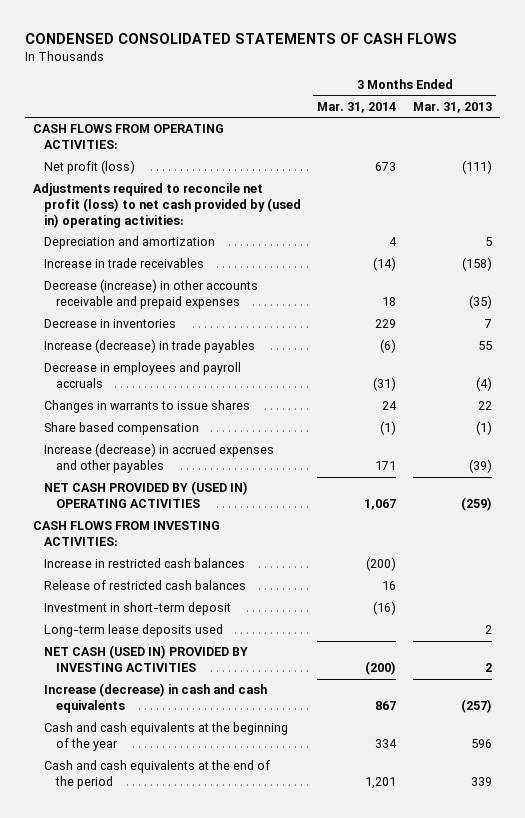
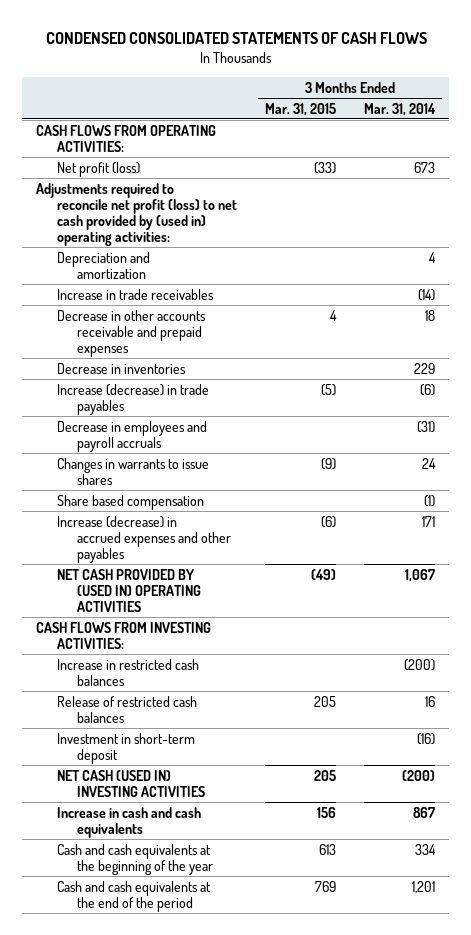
[412,101,492,113] Mar. 31, 2013 -> none
none -> [264,102,336,116] Mar. 31, 2015
[44,279,259,310] Decrease (increase) in other accounts receivable and prepaid expenses -> [56,309,206,357] Decrease in other accounts receivable and prepaid expenses
[44,624,224,638] Long-term lease deposits used -> none
[44,645,249,673] NET CASH (USED IN) PROVIDED BY INVESTING ACTIVITIES -> [56,769,206,797] NET CASH (USED IN) INVESTING ACTIVITIES
[44,683,268,714] Increase (decrease) in cash and cash equivalents -> [56,806,201,838] Increase in cash and cash equivalents

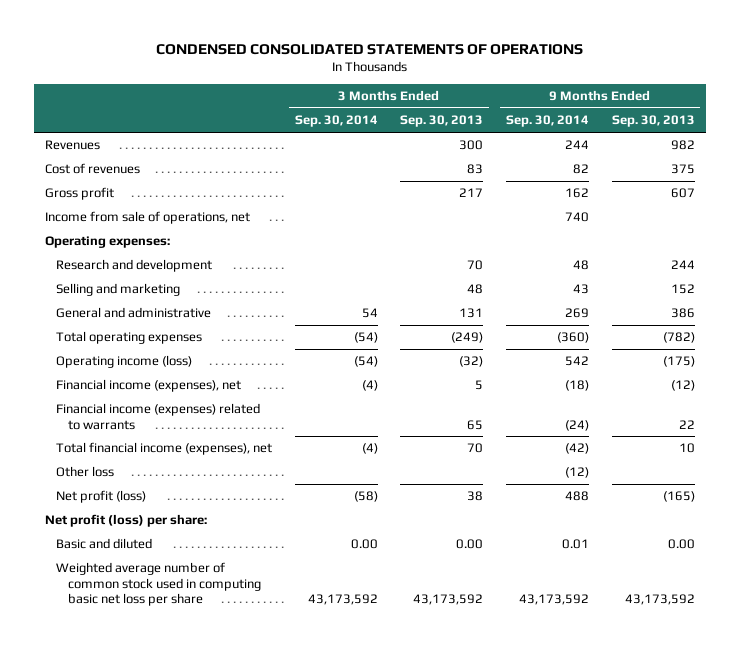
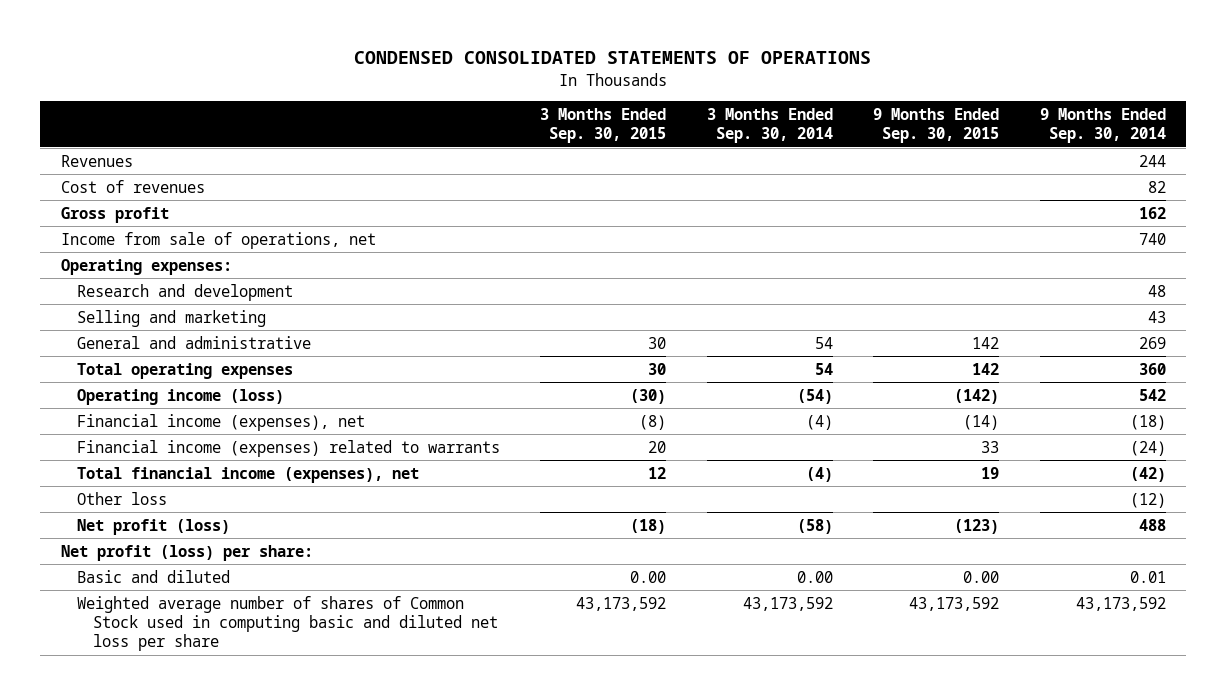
[400,115,484,128] Sep. 30, 2013 -> none
[611,115,695,128] Sep. 30, 2013 -> none
none -> [540,107,667,144] 3 Months Ended Sep. 30, 2015
none -> [873,107,1000,144] 9 Months Ended Sep. 30, 2015
[353,332,378,344] (54) -> [814,362,833,375] 54
[556,332,589,344] (360) -> [1138,362,1166,375] 360
[56,562,261,606] Weighted average number of common stock used in computing basic net loss per share -> [76,595,499,651] Weighted average number of shares of Common Stock used in computing basic and diluted net loss per share

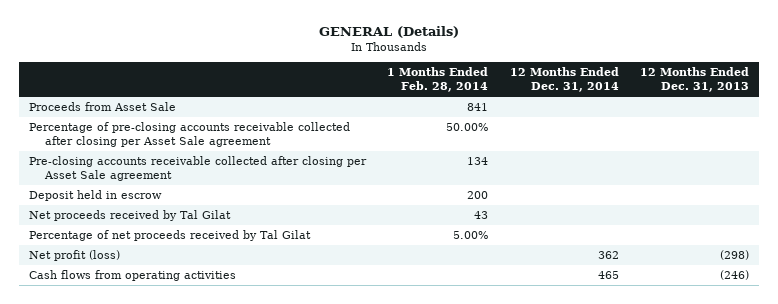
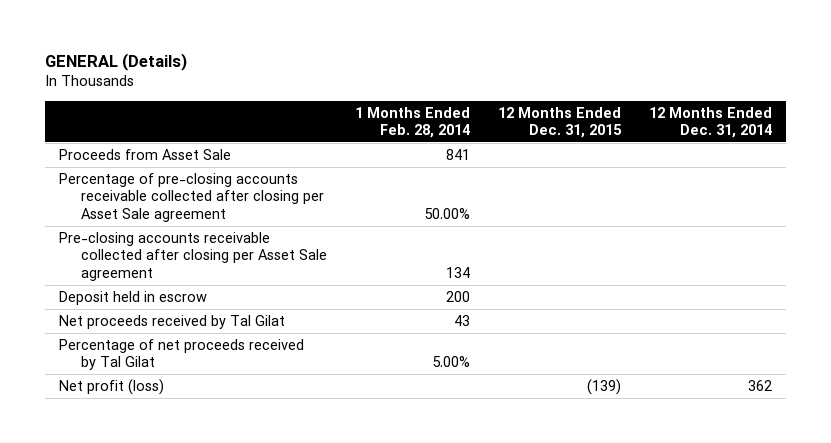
[639,67,749,93] 12 Months Ended Dec. 31, 2013 -> none
none -> [498,106,623,139] 12 Months Ended Dec. 31, 2015
[29,270,237,282] Cash flows from operating activities -> none

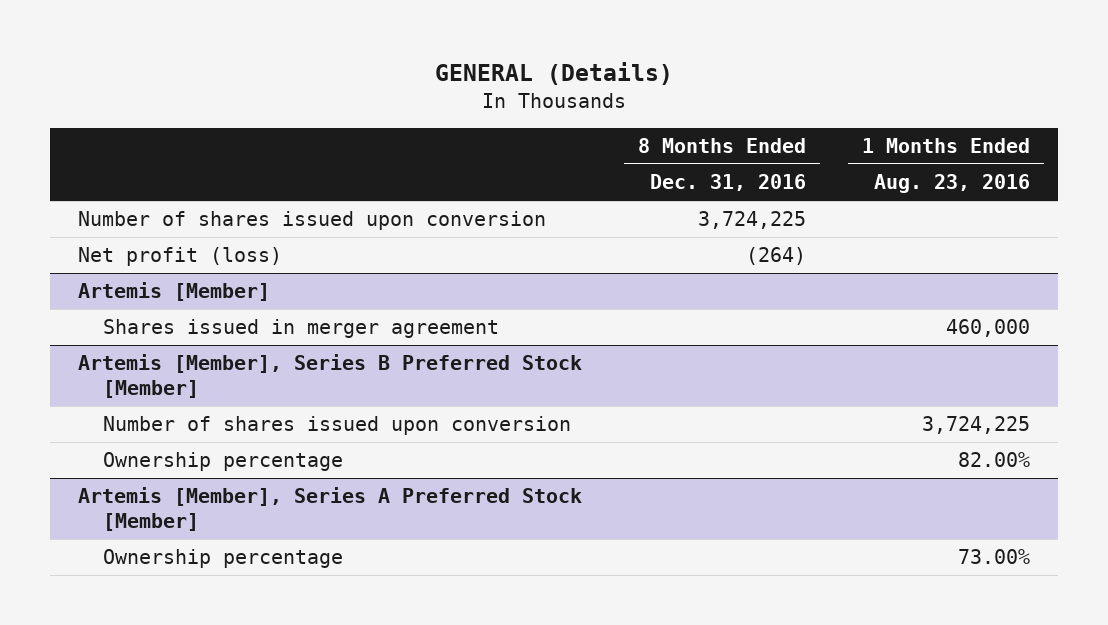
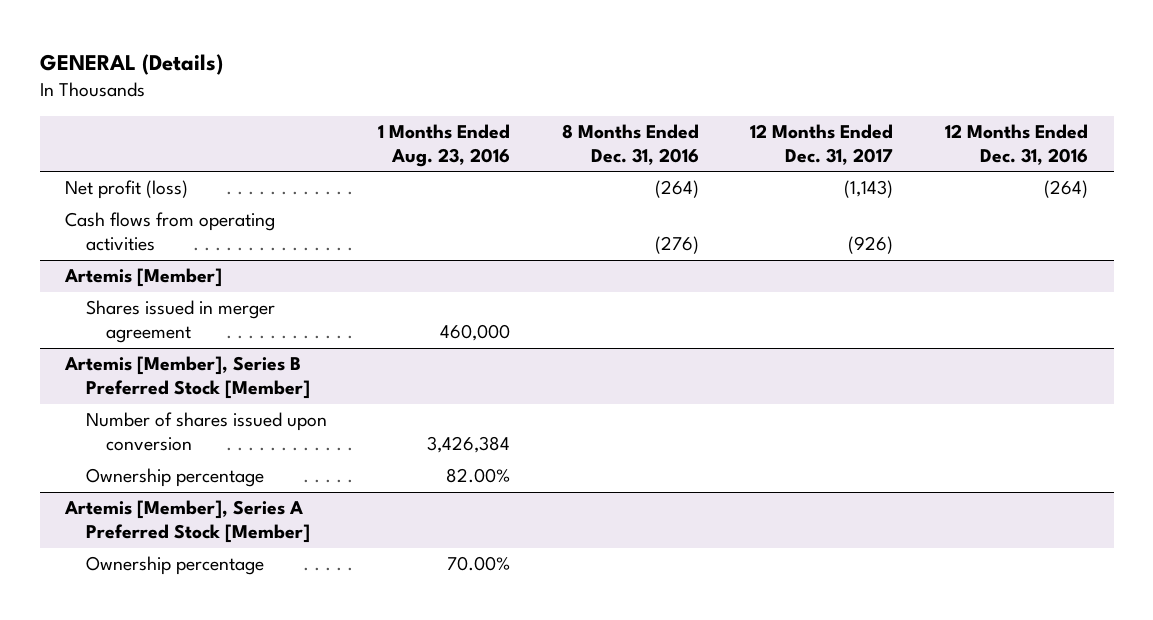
none -> [750,123,894,165] 12 Months Ended Dec. 31, 2017
none -> [944,123,1088,165] 12 Months Ended Dec. 31, 2016
[77,211,546,231] Number of shares issued upon conversion -> none
none -> [65,212,276,252] Cash flows from operating activities
[922,416,1031,435] 3,724,225 -> [427,436,511,454] 3,426,384
[958,549,1031,565] 73.00% -> [447,556,511,572] 70.00%

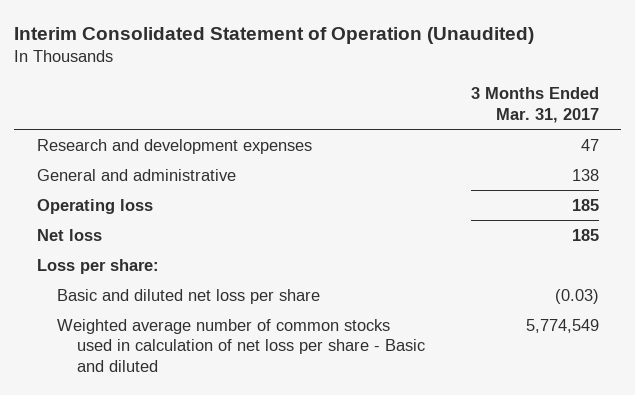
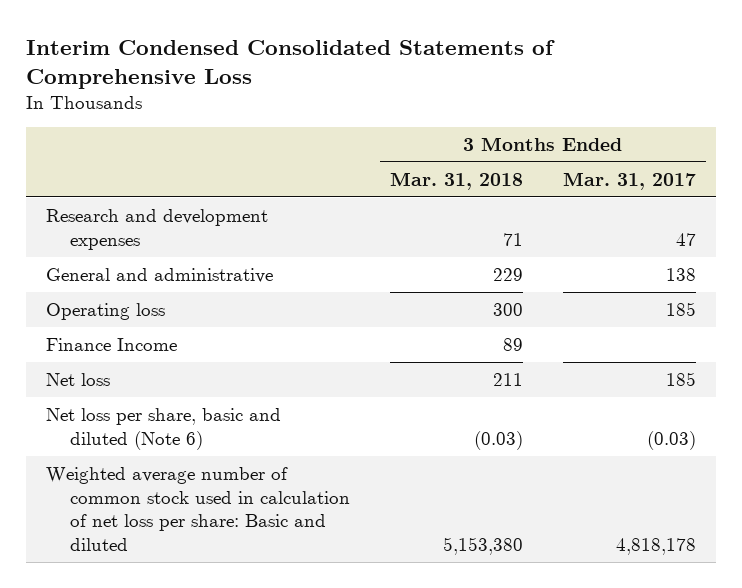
[13,26,534,44] Interim Consolidated Statement of Operation (Unaudited) -> [26,39,556,89] Interim Condensed Consolidated Statements of Comprehensive Loss
none -> [389,171,523,190] Mar. 31, 2018
none -> [46,337,178,351] Finance Income
[36,258,159,274] Loss per share: -> none
[56,288,320,304] Basic and diluted net loss per share -> [46,407,282,450] Net loss per share, basic and diluted (Note 6)
[56,318,425,372] Weighted average number of common stocks used in calculation of net loss per share - Basic and diluted -> [46,466,350,552] Weighted average number of common stock used in calculation of net loss per share: Basic and diluted
[525,318,599,333] 5,774,549 -> [615,538,696,556] 4,818,178

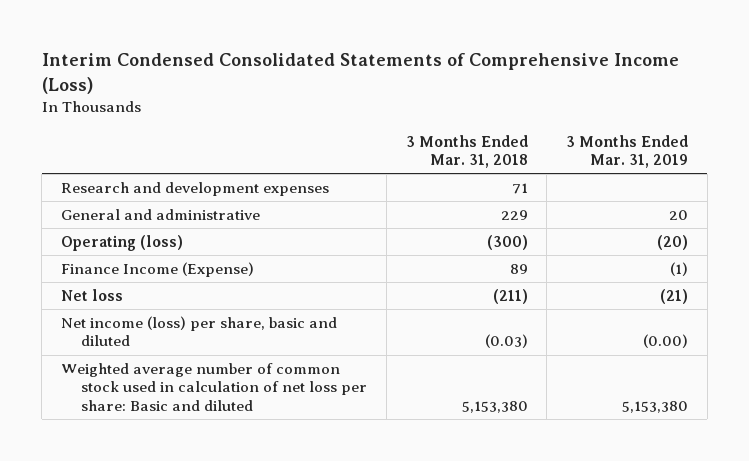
[26,39,556,89] Interim Condensed Consolidated Statements of Comprehensive Loss -> [41,53,679,94] Interim Condensed Consolidated Statements of Comprehensive Income (Loss)
[562,171,696,190] Mar. 31, 2017 -> none
none -> [566,134,689,169] 3 Months Ended Mar. 31, 2019
[46,302,166,320] Operating loss -> [60,235,183,252] Operating (loss)
[492,302,523,316] 300 -> [486,235,528,251] (300)
[46,337,178,351] Finance Income -> [60,262,254,278] Finance Income (Expense)
[492,372,523,386] 211 -> [492,289,528,305] (211)
[46,407,282,450] Net loss per share, basic and diluted (Note 6) -> [60,316,337,347] Net income (loss) per share, basic and diluted

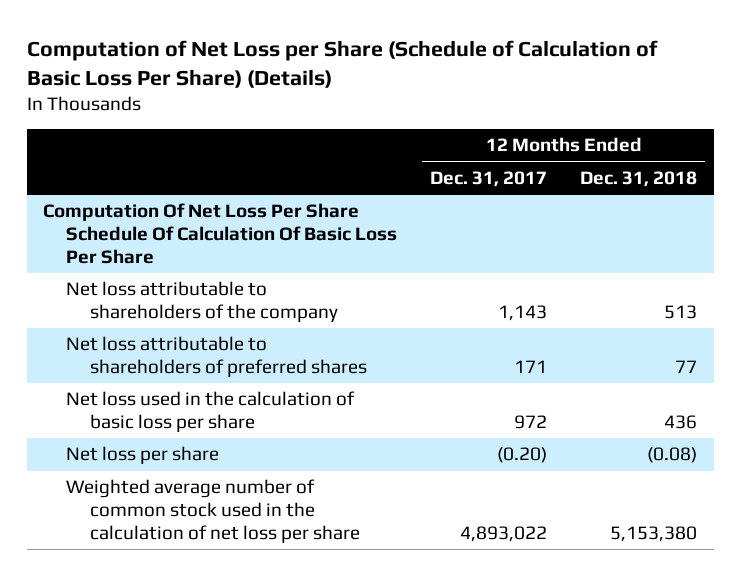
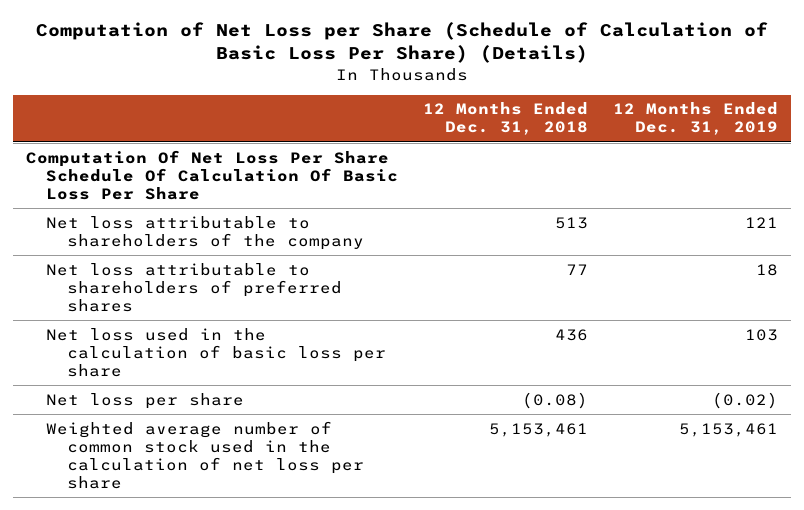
[430,171,548,188] Dec. 31, 2017 -> none
none -> [613,102,779,136] 12 Months Ended Dec. 31, 2019
[610,525,698,542] 5,153,380 -> [489,422,589,437] 5,153,461

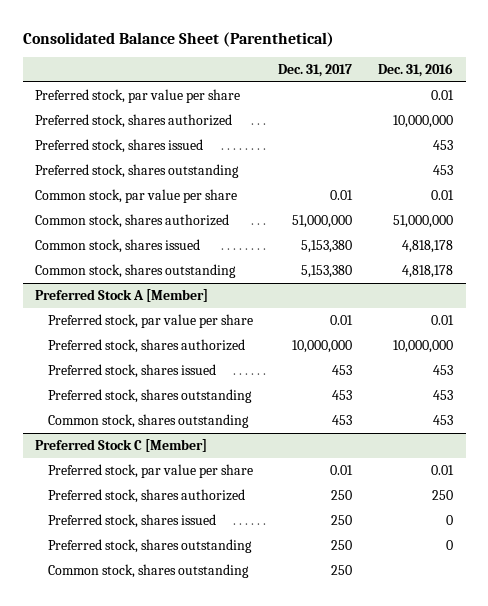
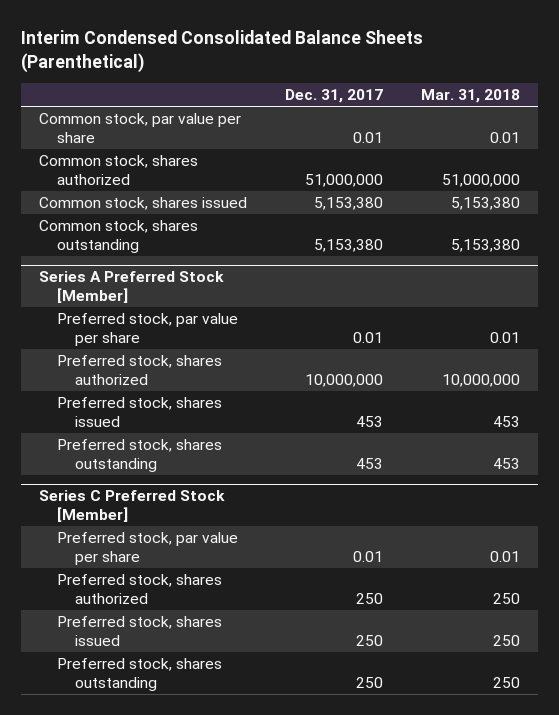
[22,31,334,47] Consolidated Balance Sheet (Parenthetical) -> [20,30,423,74] Interim Condensed Consolidated Balance Sheets (Parenthetical)
[377,62,453,77] Dec. 31, 2016 -> none
none -> [420,89,520,104] Mar. 31, 2018
[35,88,241,103] Preferred stock, par value per share -> none
[35,113,233,128] Preferred stock, shares authorized -> none
[35,138,204,153] Preferred stock, shares issued -> none
[35,163,240,178] Preferred stock, shares outstanding -> none
[35,288,209,302] Preferred Stock A [Member] -> [39,271,225,304] Series A Preferred Stock [Member]
[47,413,249,428] Common stock, shares outstanding -> none
[35,438,208,452] Preferred Stock C [Member] -> [39,490,226,523] Series C Preferred Stock [Member]
[47,563,249,578] Common stock, shares outstanding -> none

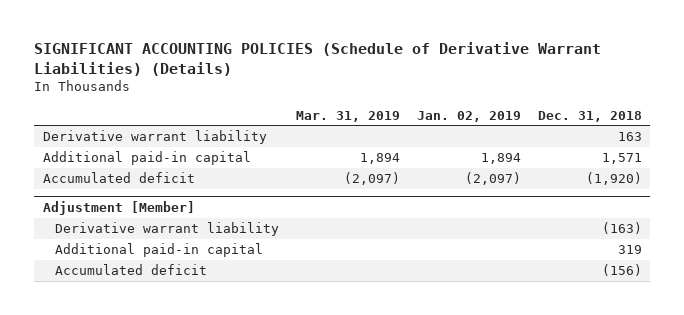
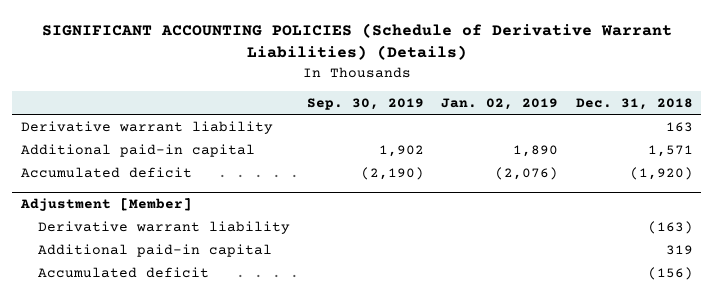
[296,110,401,122] Mar. 31, 2019 -> none
none -> [307,98,425,111] Sep. 30, 2019
[480,153,521,165] 1,894 -> [513,144,559,157] 1,890
[464,172,521,186] (2,097) -> [495,166,559,180] (2,076)

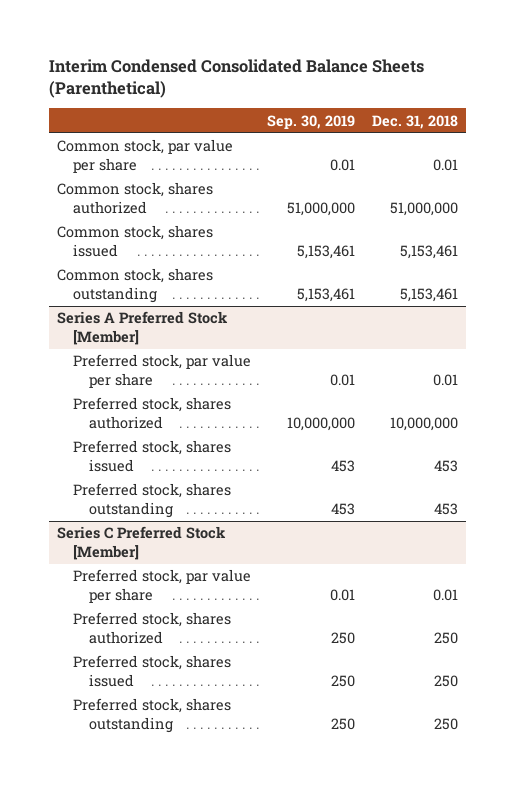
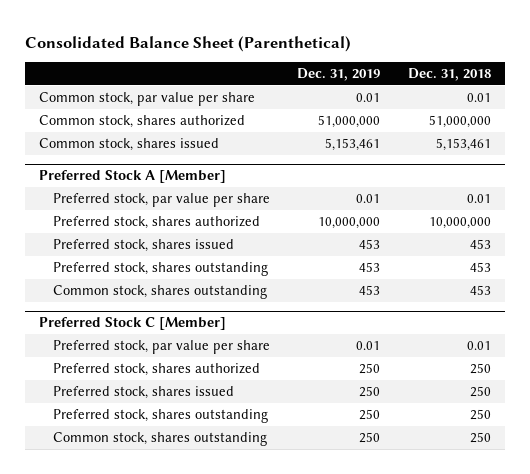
[49,58,425,98] Interim Condensed Consolidated Balance Sheets (Parenthetical) -> [25,35,352,52] Consolidated Balance Sheet (Parenthetical)
[267,114,356,129] Sep. 30, 2019 -> none
none -> [297,68,381,82] Dec. 31, 2019
[57,268,214,303] Common stock, shares outstanding -> none
[57,311,229,345] Series A Preferred Stock [Member] -> [39,170,227,184] Preferred Stock A [Member]
none -> [52,284,267,299] Common stock, shares outstanding
[57,526,227,560] Series C Preferred Stock [Member] -> [39,317,227,331] Preferred Stock C [Member]
none -> [52,431,267,446] Common stock, shares outstanding

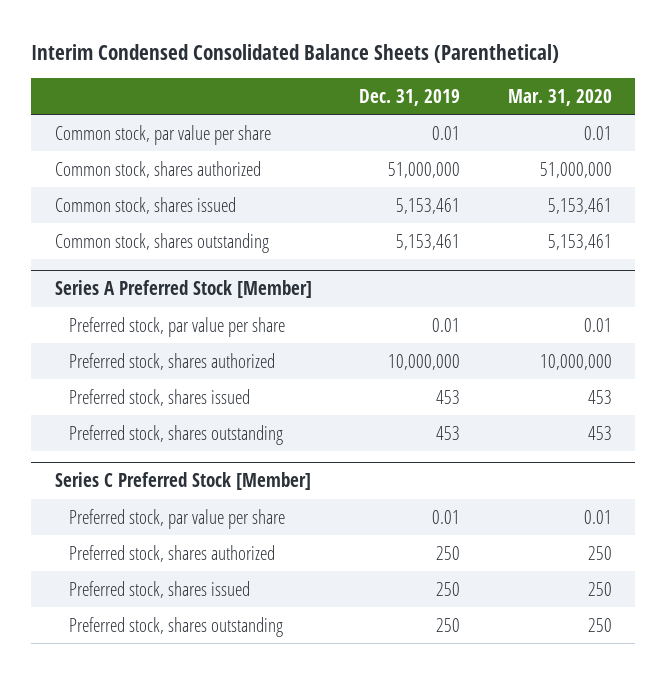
[25,35,352,52] Consolidated Balance Sheet (Parenthetical) -> [30,43,559,63] Interim Condensed Consolidated Balance Sheets (Parenthetical)
[408,68,492,82] Dec. 31, 2018 -> none
none -> [507,88,612,106] Mar. 31, 2020
none -> [54,232,269,253] Common stock, shares outstanding
[39,170,227,184] Preferred Stock A [Member] -> [54,280,312,299] Series A Preferred Stock [Member]
[52,284,267,299] Common stock, shares outstanding -> none
[39,317,227,331] Preferred Stock C [Member] -> [54,472,311,491] Series C Preferred Stock [Member]
[52,431,267,446] Common stock, shares outstanding -> none

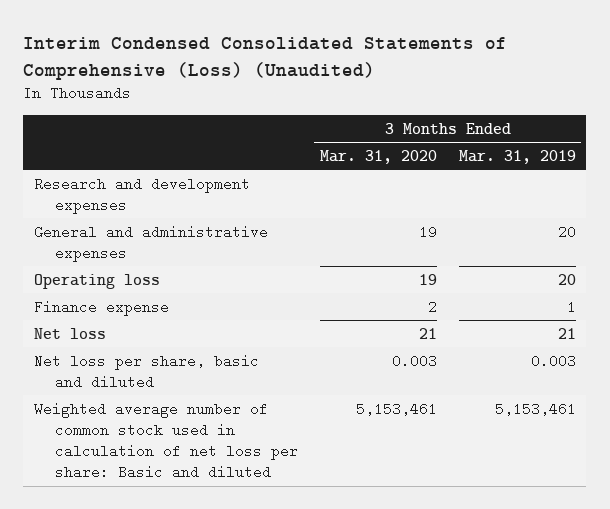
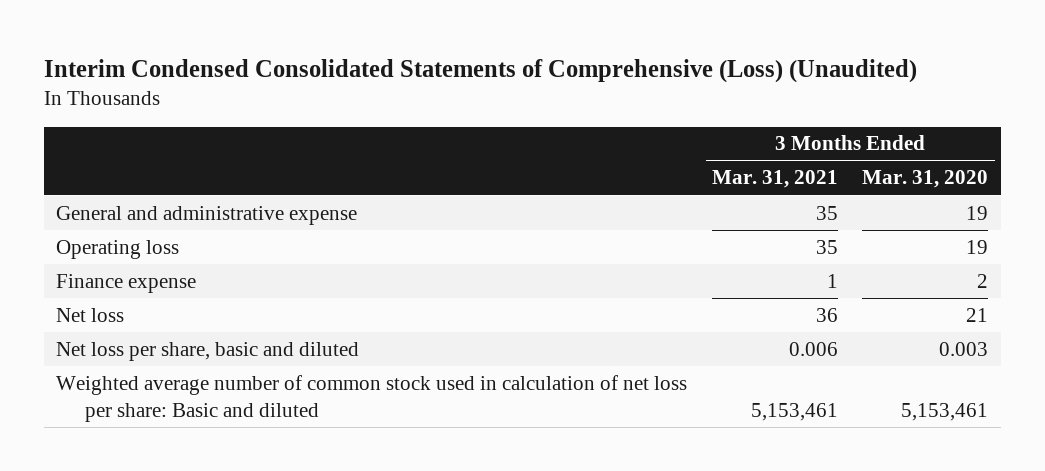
[458,149,576,164] Mar. 31, 2019 -> none
none -> [711,170,838,189] Mar. 31, 2021
[33,176,250,214] Research and development expenses -> none
[33,224,268,262] General and administrative expenses -> [56,205,358,225] General and administrative expense

